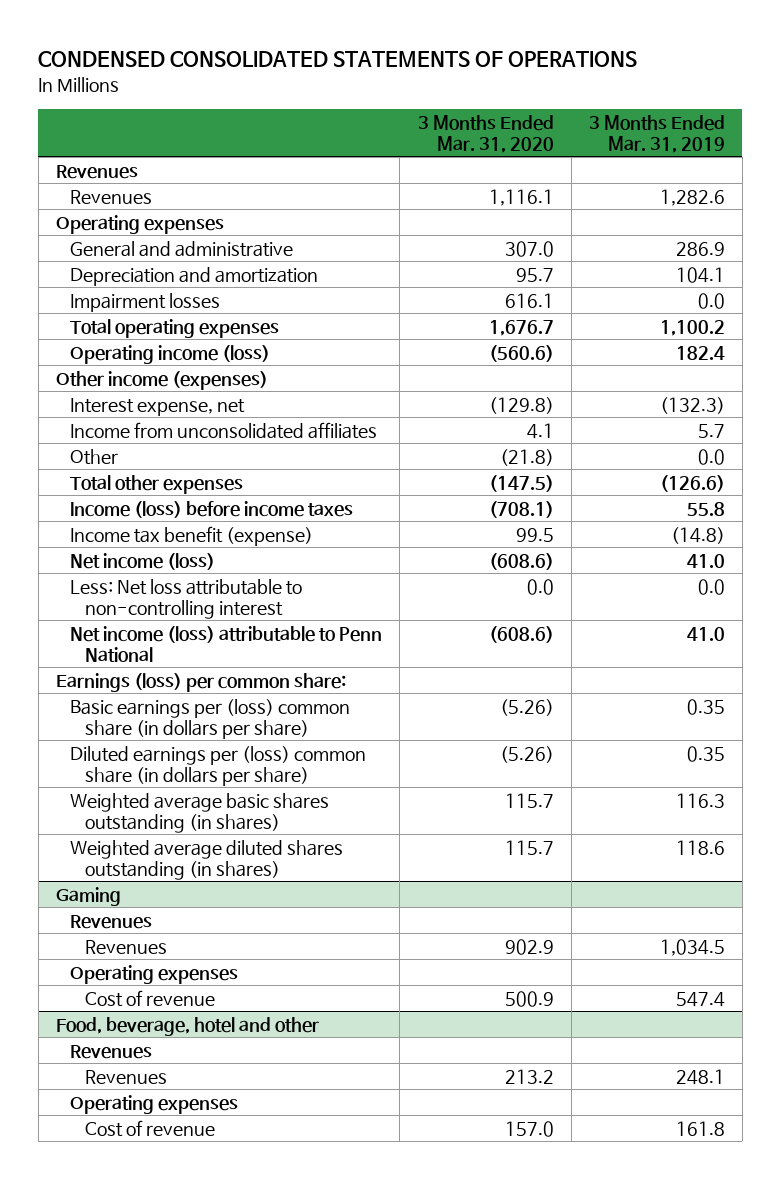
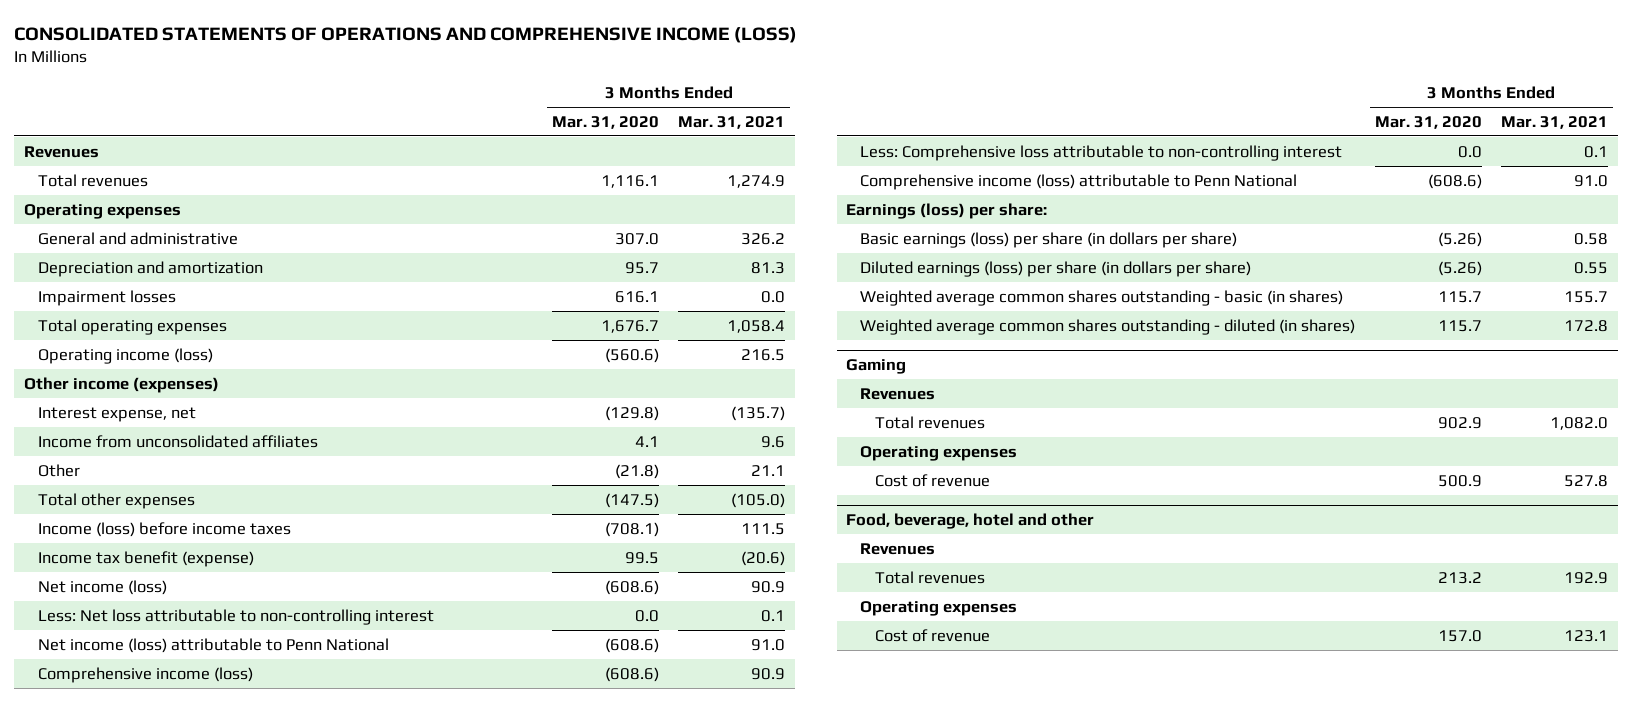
[38,51,638,68] CONDENSED CONSOLIDATED STATEMENTS OF OPERATIONS -> [13,26,797,43] CONSOLIDATED STATEMENTS OF OPERATIONS AND COMPREHENSIVE INCOME (LOSS)
[588,114,725,153] 3 Months Ended Mar. 31, 2019 -> none
none -> [678,116,786,130] Mar. 31, 2021
[70,189,153,204] Revenues -> [37,173,148,187] Total revenues
none -> [37,666,253,683] Comprehensive income (loss)
none -> [860,144,1343,161] Less: Comprehensive loss attributable to non-controlling interest
none -> [860,173,1298,190] Comprehensive income (loss) attributable to Penn National
[55,672,346,692] Earnings (loss) per common share: -> [846,202,1048,219] Earnings (loss) per share:
[70,698,351,739] Basic earnings per (loss) common share (in dollars per share) -> [860,231,1238,248] Basic earnings (loss) per share (in dollars per share)
[70,745,367,786] Diluted earnings per (loss) common share (in dollars per share) -> [860,260,1252,277] Diluted earnings (loss) per share (in dollars per share)
[70,792,330,833] Weighted average basic shares outstanding (in shares) -> [860,289,1344,306] Weighted average common shares outstanding - basic (in shares)
[70,839,344,880] Weighted average diluted shares outstanding (in shares) -> [860,318,1356,335] Weighted average common shares outstanding - diluted (in shares)
[84,939,167,954] Revenues -> [874,415,985,429] Total revenues
[84,1069,167,1084] Revenues -> [874,570,985,584] Total revenues

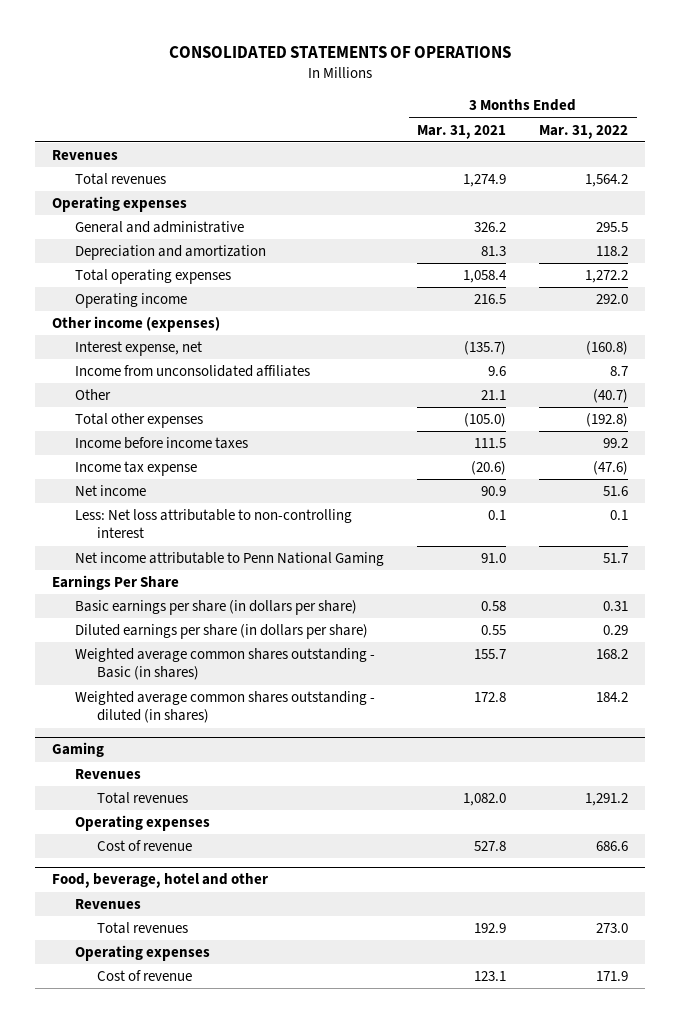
[13,26,797,43] CONSOLIDATED STATEMENTS OF OPERATIONS AND COMPREHENSIVE INCOME (LOSS) -> [169,46,512,59] CONSOLIDATED STATEMENTS OF OPERATIONS
[552,116,660,130] Mar. 31, 2020 -> none
none -> [539,124,629,139] Mar. 31, 2022
[37,289,176,306] Impairment losses -> none
[37,347,213,364] Operating income (loss) -> [74,293,187,309] Operating income
[37,521,291,537] Income (loss) before income taxes -> [74,437,248,450] Income before income taxes
[37,550,254,567] Income tax benefit (expense) -> [74,461,197,477] Income tax expense
[37,579,167,595] Net income (loss) -> [74,485,146,497] Net income
[37,666,253,683] Comprehensive income (loss) -> none
[860,144,1343,161] Less: Comprehensive loss attributable to non-controlling interest -> none
[860,173,1298,190] Comprehensive income (loss) attributable to Penn National -> none
[37,637,389,653] Net income (loss) attributable to Penn National -> [74,552,384,567] Net income attributable to Penn National Gaming
[846,202,1048,219] Earnings (loss) per share: -> [52,575,180,591] Earnings Per Share
[860,231,1238,248] Basic earnings (loss) per share (in dollars per share) -> [74,600,357,616] Basic earnings per share (in dollars per share)
[860,260,1252,277] Diluted earnings (loss) per share (in dollars per share) -> [74,624,368,640] Diluted earnings per share (in dollars per share)
[860,289,1344,306] Weighted average common shares outstanding - basic (in shares) -> [74,648,375,681] Weighted average common shares outstanding - Basic (in shares)

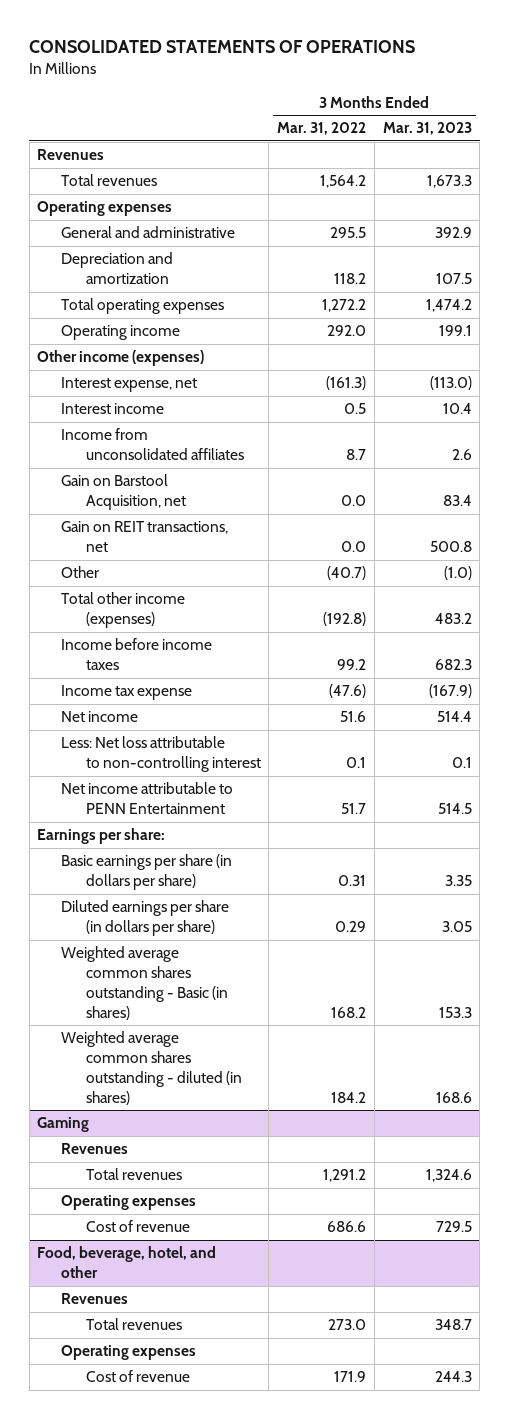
[416,124,506,139] Mar. 31, 2021 -> none
none -> [382,122,472,136] Mar. 31, 2023
[586,341,629,356] (160.8) -> [326,376,367,391] (161.3)
none -> [61,403,165,415] Interest income
none -> [61,474,186,511] Gain on Barstool Acquisition, net
none -> [61,521,229,553] Gain on REIT transactions, net
[74,413,203,429] Total other expenses -> [61,592,186,629] Total other income (expenses)
[74,552,384,567] Net income attributable to Penn National Gaming -> [61,782,234,815] Net income attributable to PENN Entertainment
[52,575,180,591] Earnings Per Share -> [37,828,166,845] Earnings per share:
[52,873,269,889] Food, beverage, hotel and other -> [37,1246,217,1279] Food, beverage, hotel, and other

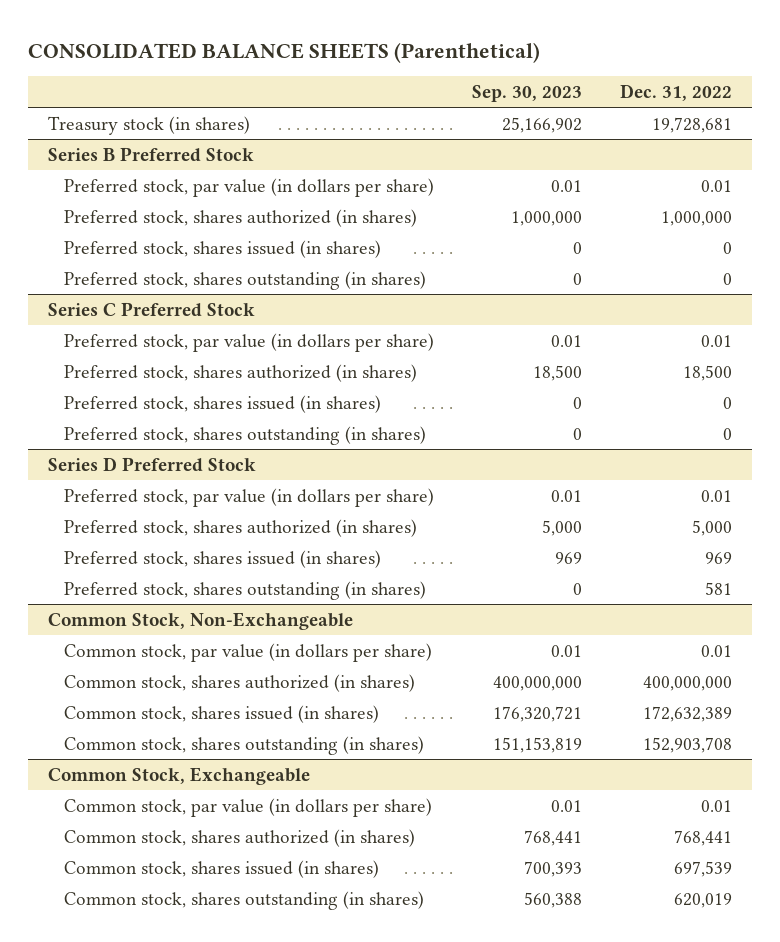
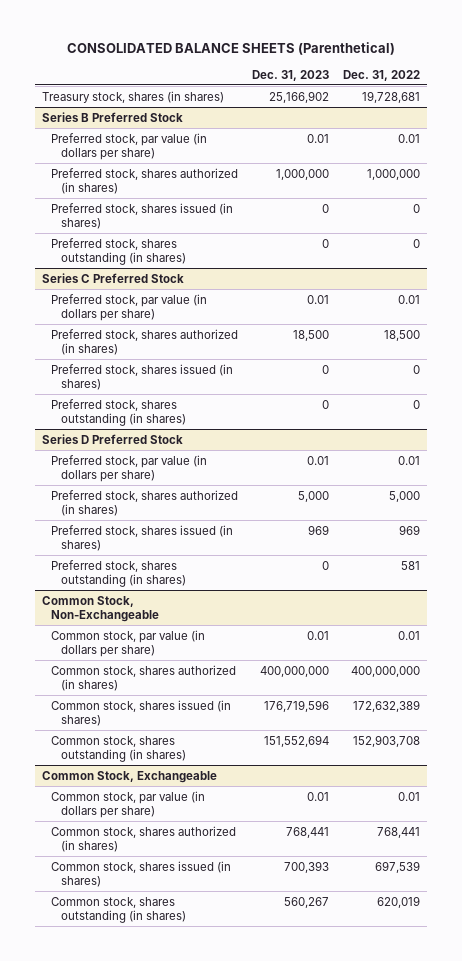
[472,85,583,103] Sep. 30, 2023 -> none
none -> [252,69,330,81] Dec. 31, 2023
[47,115,250,135] Treasury stock (in shares) -> [41,90,224,103] Treasury stock, shares (in shares)

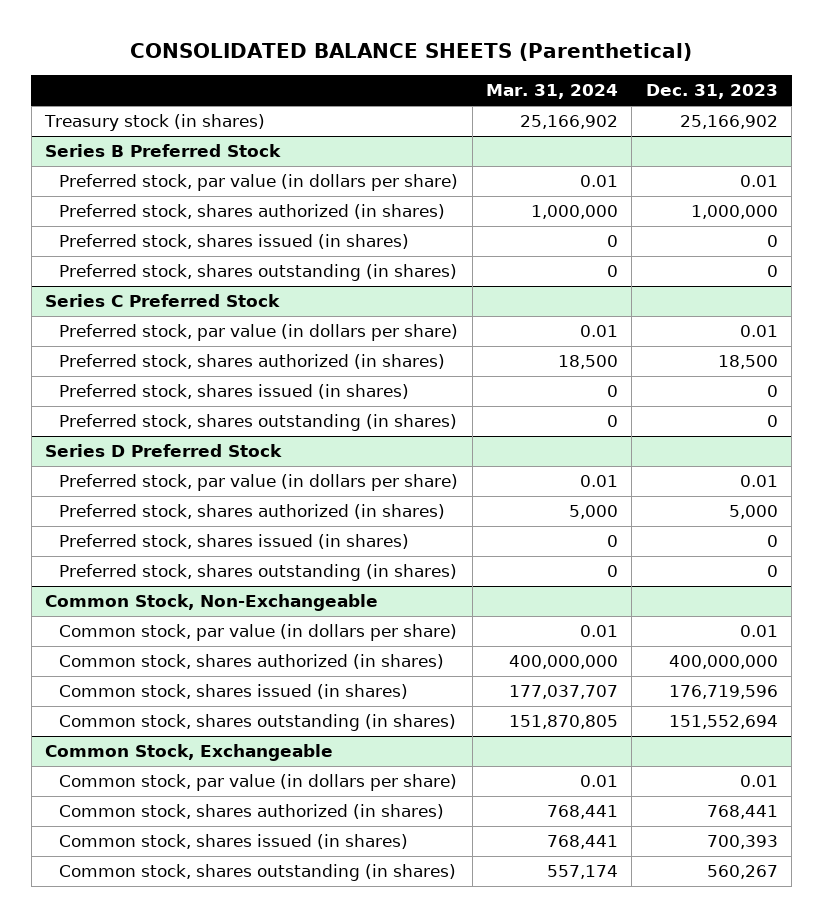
[342,69,420,81] Dec. 31, 2022 -> none
none -> [486,84,619,100] Mar. 31, 2024
[41,90,224,103] Treasury stock, shares (in shares) -> [44,114,266,132] Treasury stock (in shares)
[308,524,330,535] 969 -> [766,535,778,548] 0

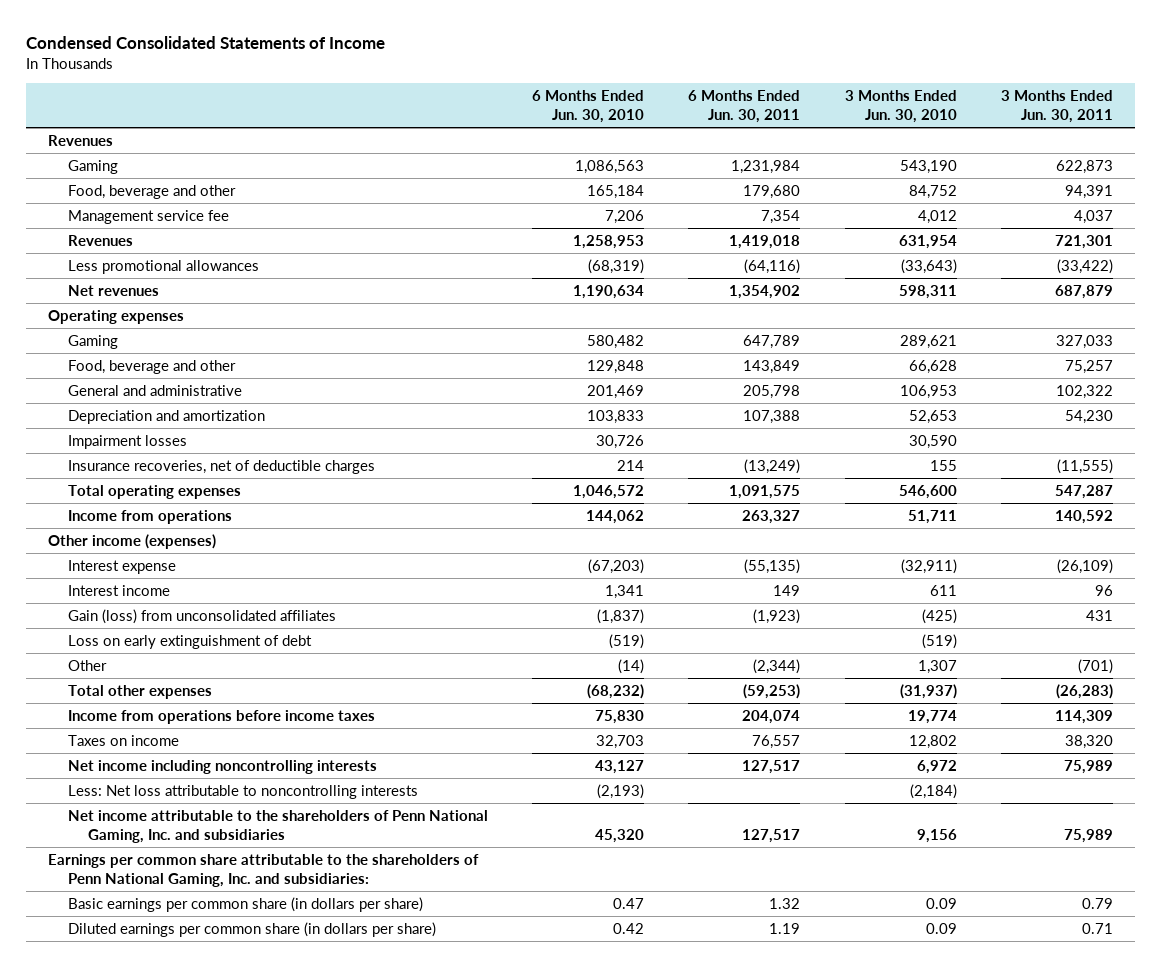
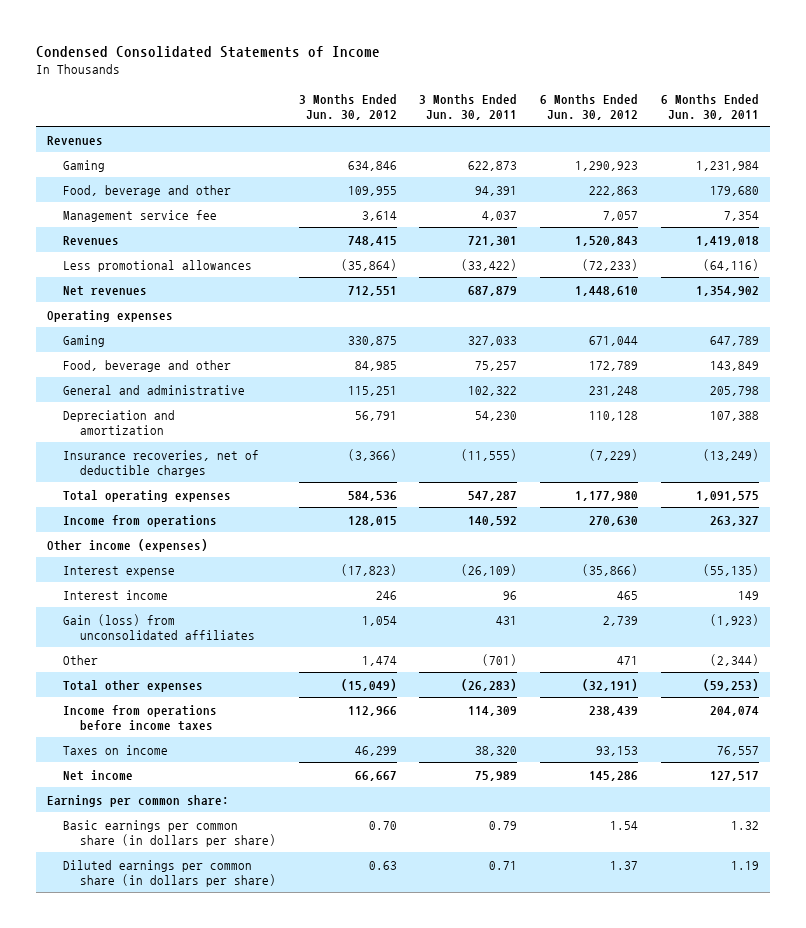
[532,90,645,124] 6 Months Ended Jun. 30, 2010 -> none
[844,90,957,124] 3 Months Ended Jun. 30, 2010 -> none
none -> [298,93,397,120] 3 Months Ended Jun. 30, 2012
none -> [540,93,639,120] 6 Months Ended Jun. 30, 2012
[68,435,188,450] Impairment losses -> none
[68,635,313,650] Loss on early extinguishment of debt -> none
[68,760,378,775] Net income including noncontrolling interests -> none
[68,785,419,800] Less: Net loss attributable to noncontrolling interests -> none
[68,810,489,843] Net income attributable to the shareholders of Penn National Gaming, Inc. and subsidiaries -> [63,769,134,781] Net income
[47,854,479,887] Earnings per common share attributable to the shareholders of Penn National Gaming, Inc. and subsidiaries: -> [46,794,229,807] Earnings per common share:

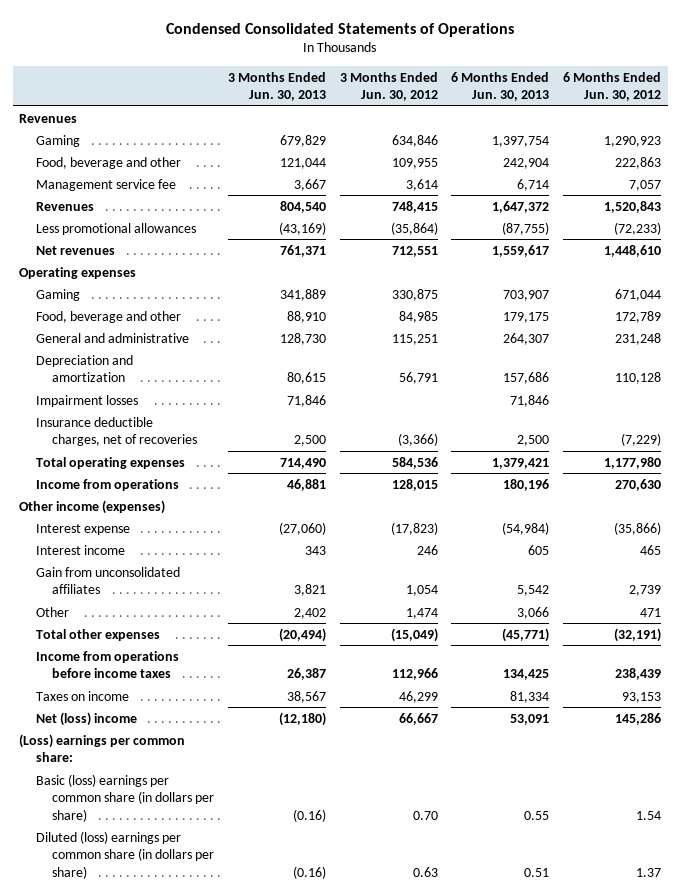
[35,45,380,58] Condensed Consolidated Statements of Income -> [166,22,515,37] Condensed Consolidated Statements of Operations
[419,93,518,120] 3 Months Ended Jun. 30, 2011 -> none
[660,93,759,120] 6 Months Ended Jun. 30, 2011 -> none
none -> [227,71,326,102] 3 Months Ended Jun. 30, 2013
none -> [451,71,550,102] 6 Months Ended Jun. 30, 2013
none -> [35,394,138,407] Impairment losses
[63,449,260,478] Insurance recoveries, net of deductible charges -> [35,416,198,447] Insurance deductible charges, net of recoveries
[63,613,255,641] Gain (loss) from unconsolidated affiliates -> [35,566,180,595] Gain from unconsolidated affiliates
[63,769,134,781] Net income -> [35,711,137,726] Net (loss) income
[46,794,229,807] Earnings per common share: -> [19,733,186,763] (Loss) earnings per common share:
[63,819,276,848] Basic earnings per common share (in dollars per share) -> [35,773,215,822] Basic (loss) earnings per common share (in dollars per share)
[63,859,276,888] Diluted earnings per common share (in dollars per share) -> [35,830,215,879] Diluted (loss) earnings per common share (in dollars per share)

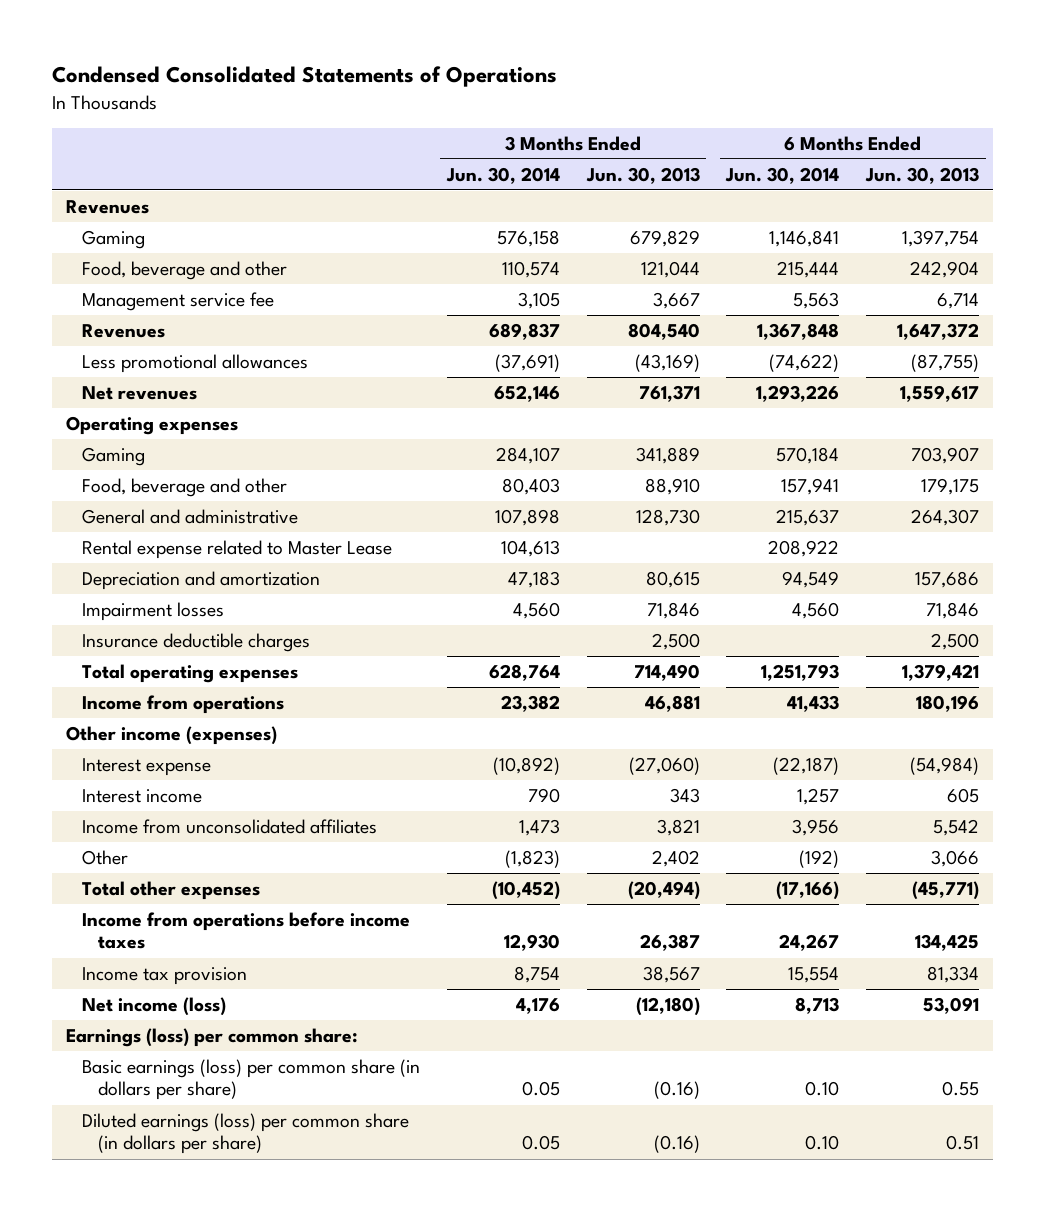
[339,71,438,102] 3 Months Ended Jun. 30, 2012 -> none
[563,71,662,102] 6 Months Ended Jun. 30, 2012 -> none
none -> [445,166,560,184] Jun. 30, 2014
none -> [725,166,840,184] Jun. 30, 2014
none -> [81,539,392,559] Rental expense related to Master Lease
[35,416,198,447] Insurance deductible charges, net of recoveries -> [81,632,310,652] Insurance deductible charges
[35,566,180,595] Gain from unconsolidated affiliates -> [81,818,377,834] Income from unconsolidated affiliates
[35,690,129,701] Taxes on income -> [81,966,247,985] Income tax provision
[35,711,137,726] Net (loss) income -> [81,996,226,1016] Net income (loss)
[19,733,186,763] (Loss) earnings per common share: -> [65,1027,358,1047] Earnings (loss) per common share:
[35,773,215,822] Basic (loss) earnings per common share (in dollars per share) -> [81,1058,420,1101] Basic earnings (loss) per common share (in dollars per share)
[35,830,215,879] Diluted (loss) earnings per common share (in dollars per share) -> [81,1112,409,1155] Diluted earnings (loss) per common share (in dollars per share)

